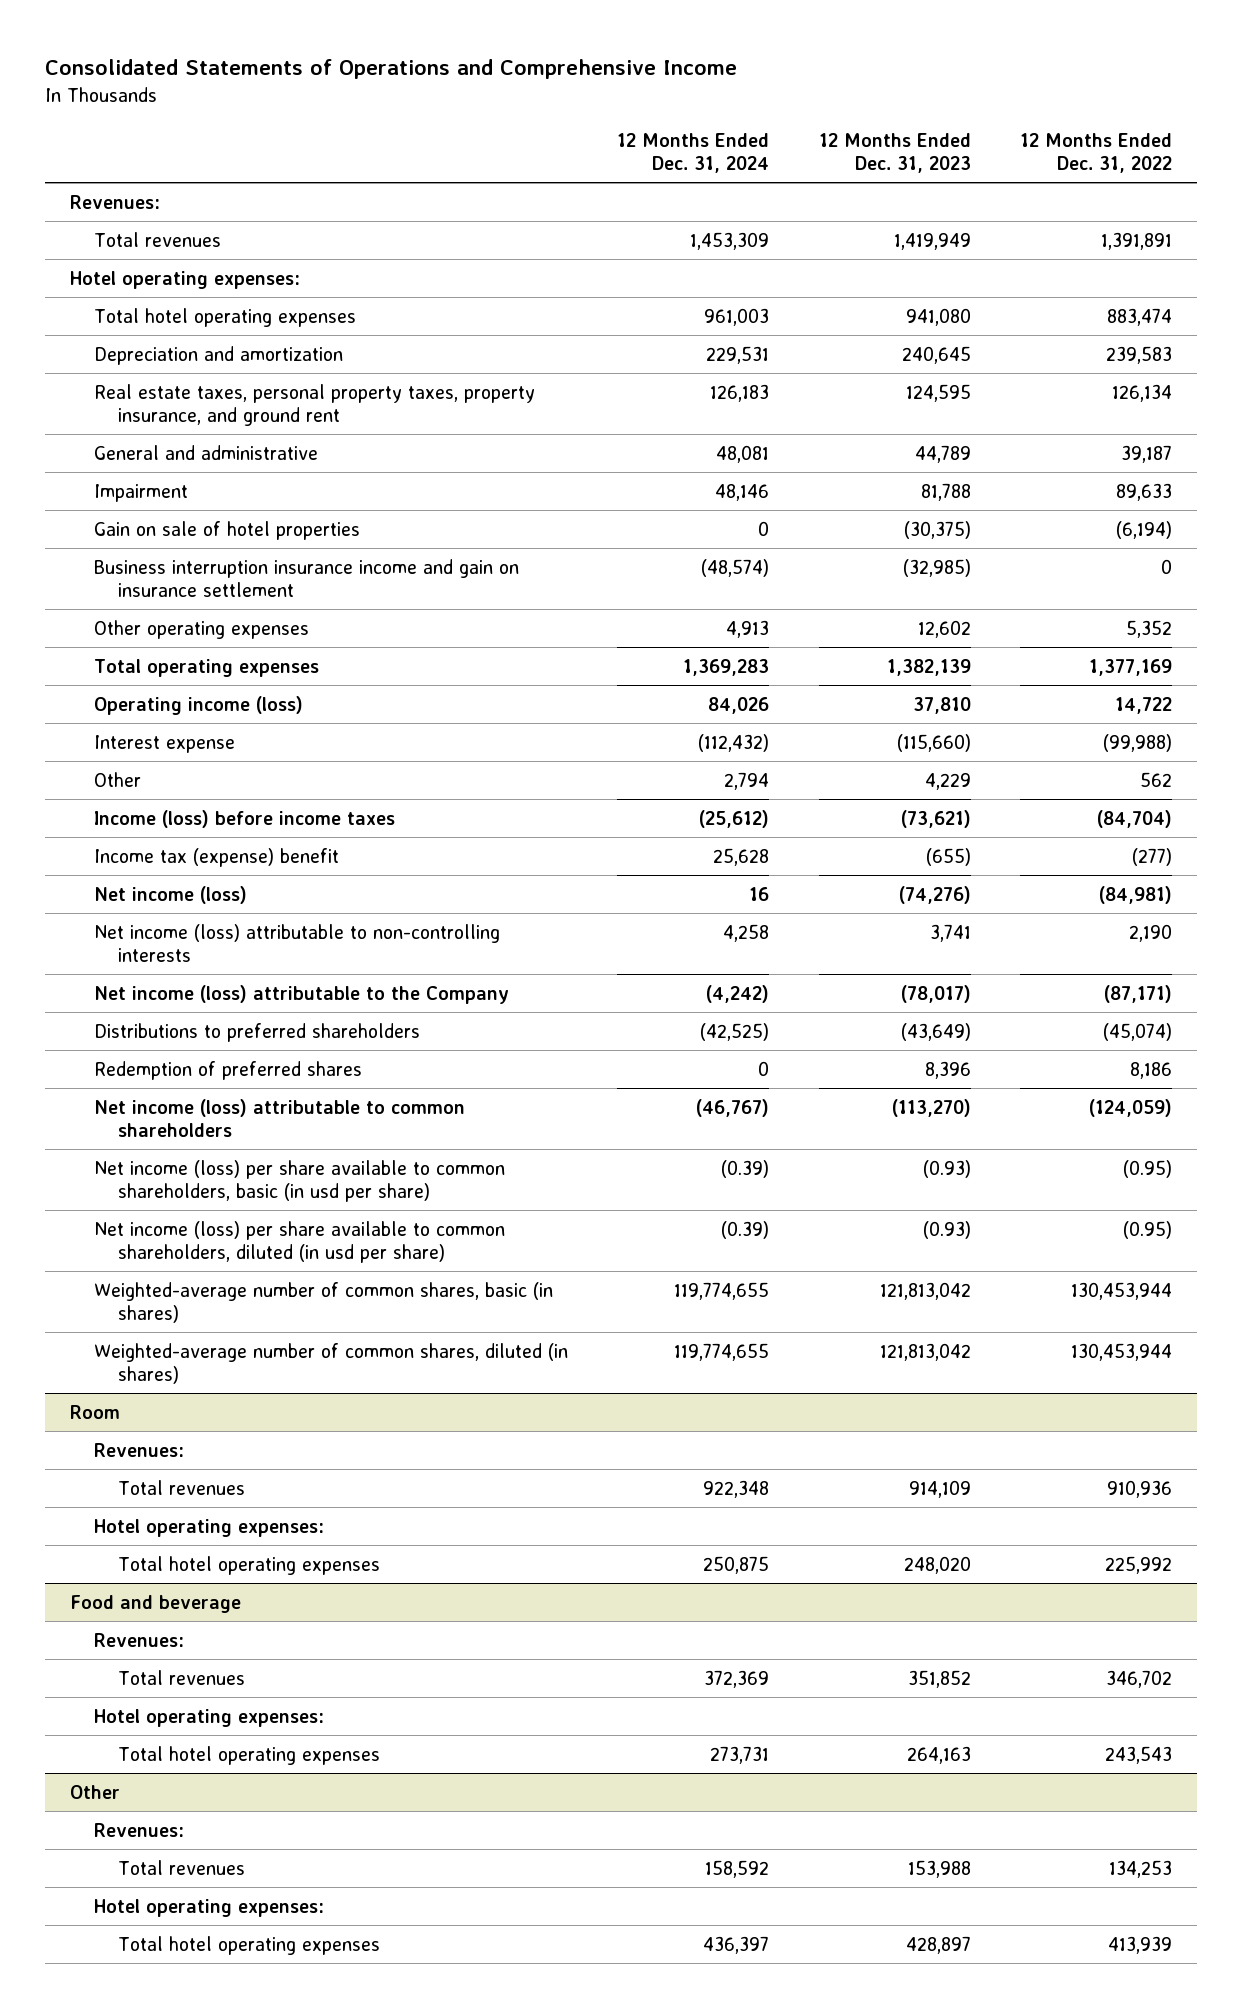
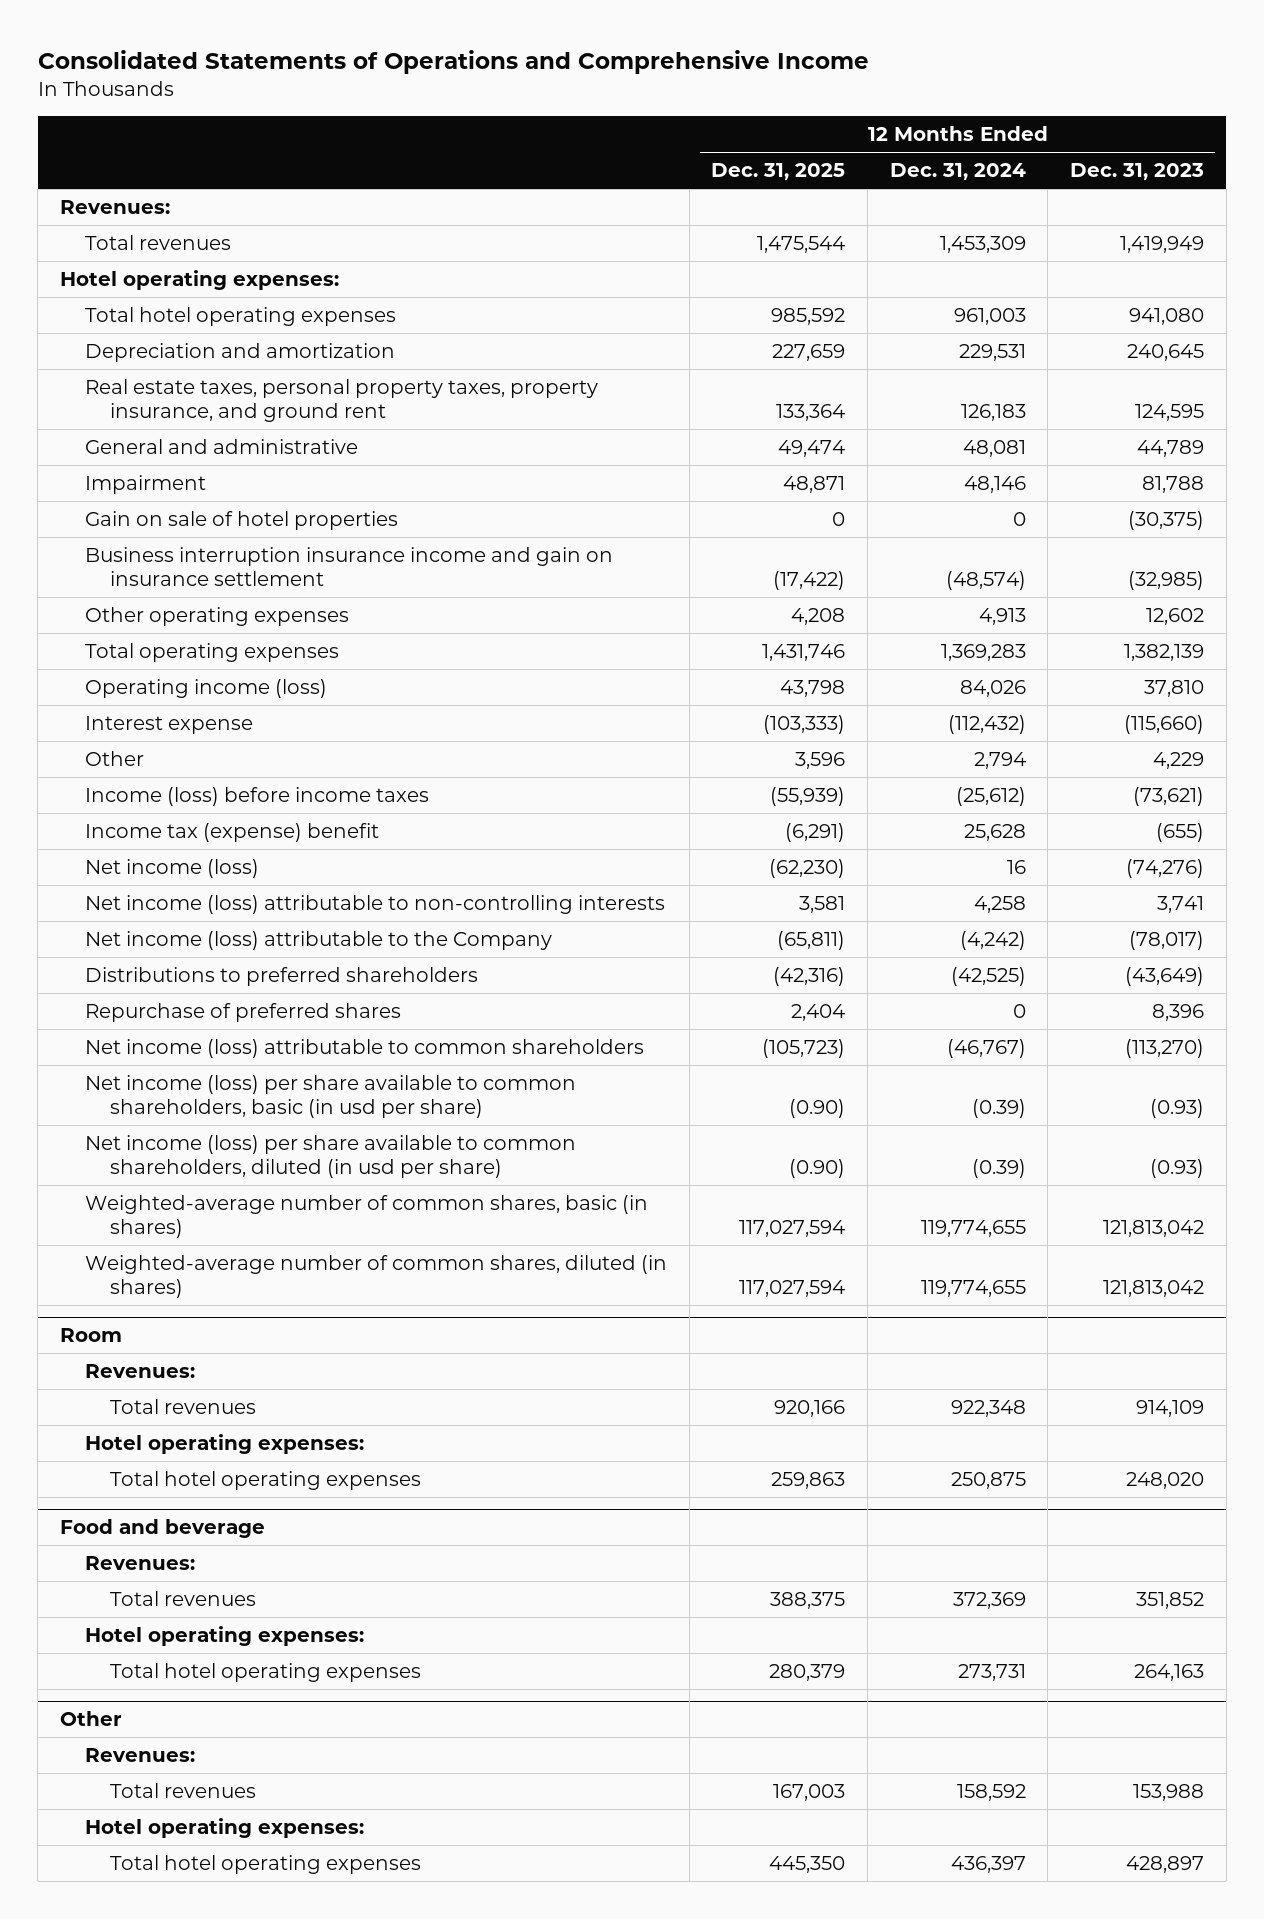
[1019,132,1172,174] 12 Months Ended Dec. 31, 2022 -> none
none -> [711,163,846,181] Dec. 31, 2025
[93,1060,362,1080] Redemption of preferred shares -> [84,1002,401,1022] Repurchase of preferred shares

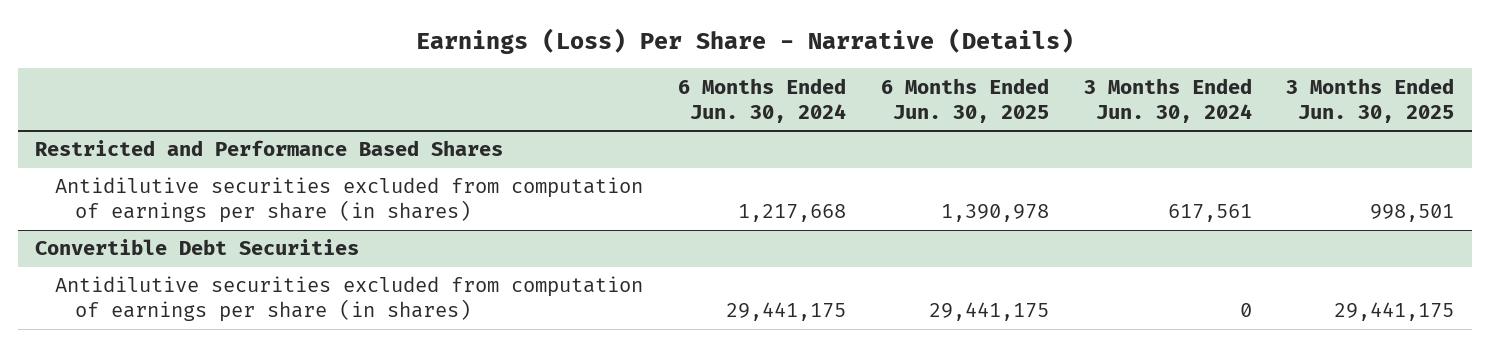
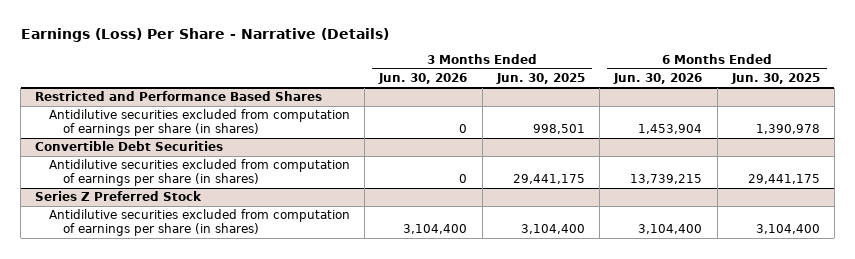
[677,77,846,123] 6 Months Ended Jun. 30, 2024 -> none
[1083,77,1252,123] 3 Months Ended Jun. 30, 2024 -> none
none -> [378,73,468,85] Jun. 30, 2026
none -> [613,73,703,85] Jun. 30, 2026
none -> [35,191,203,202] Series Z Preferred Stock
none -> [49,209,351,237] Antidilutive securities excluded from computation of earnings per share (in shares)

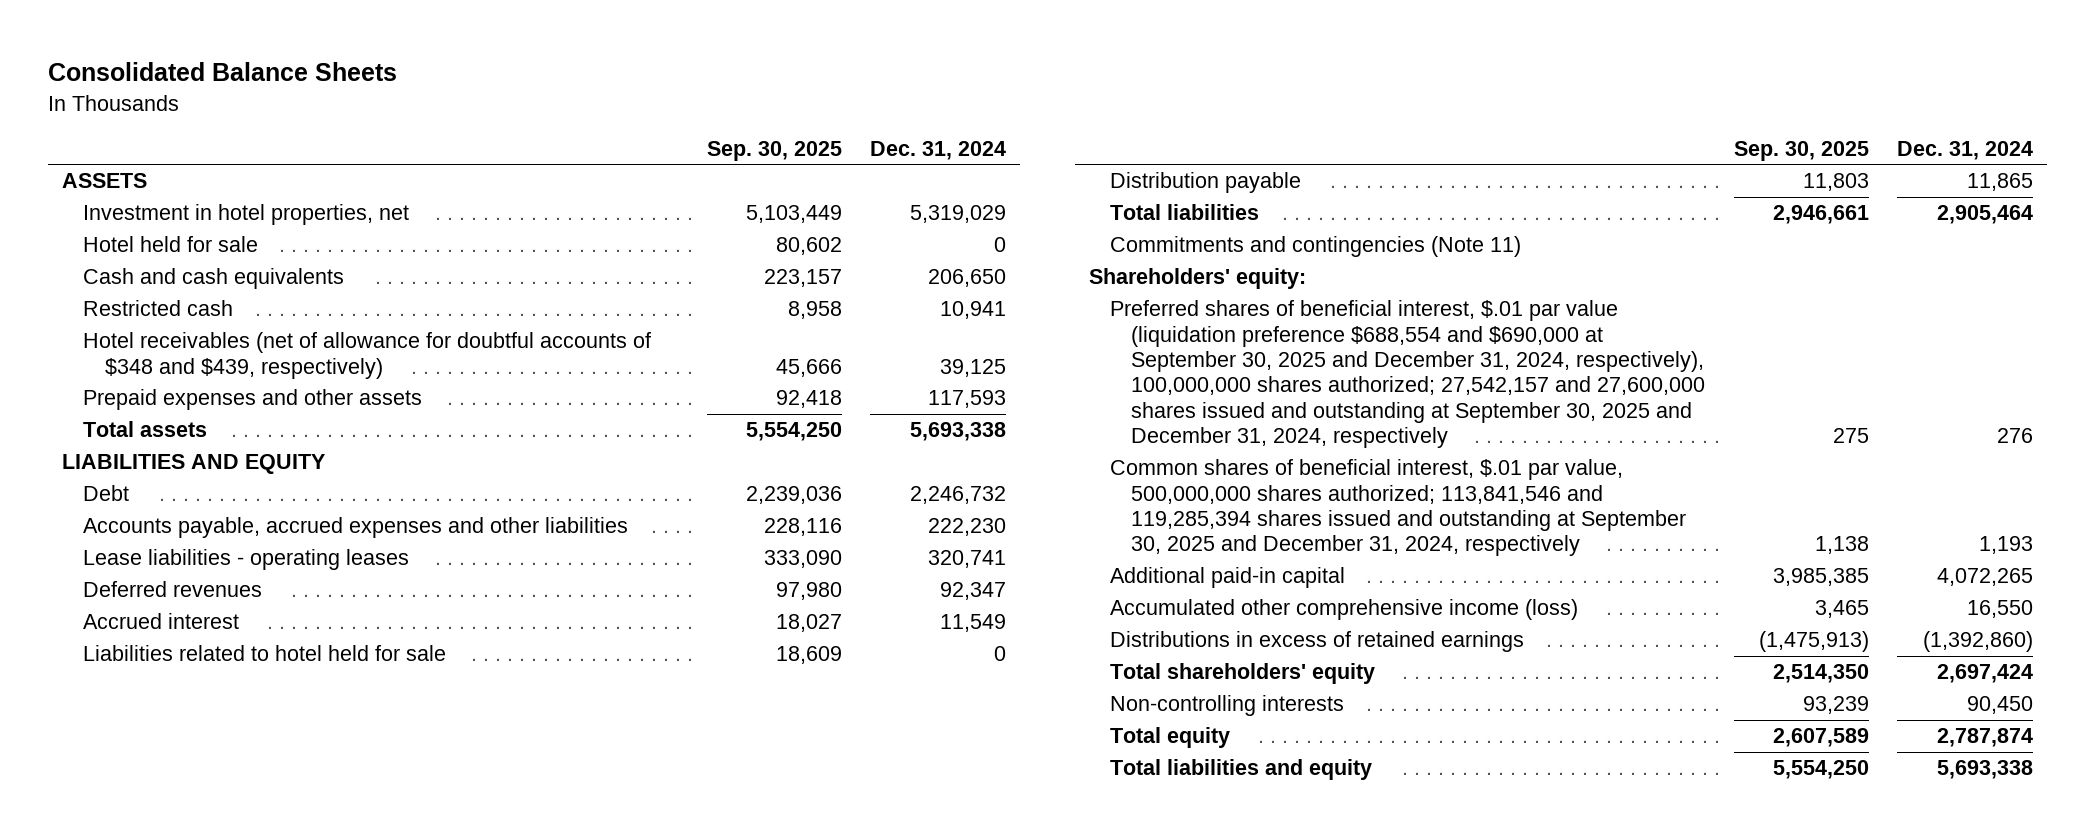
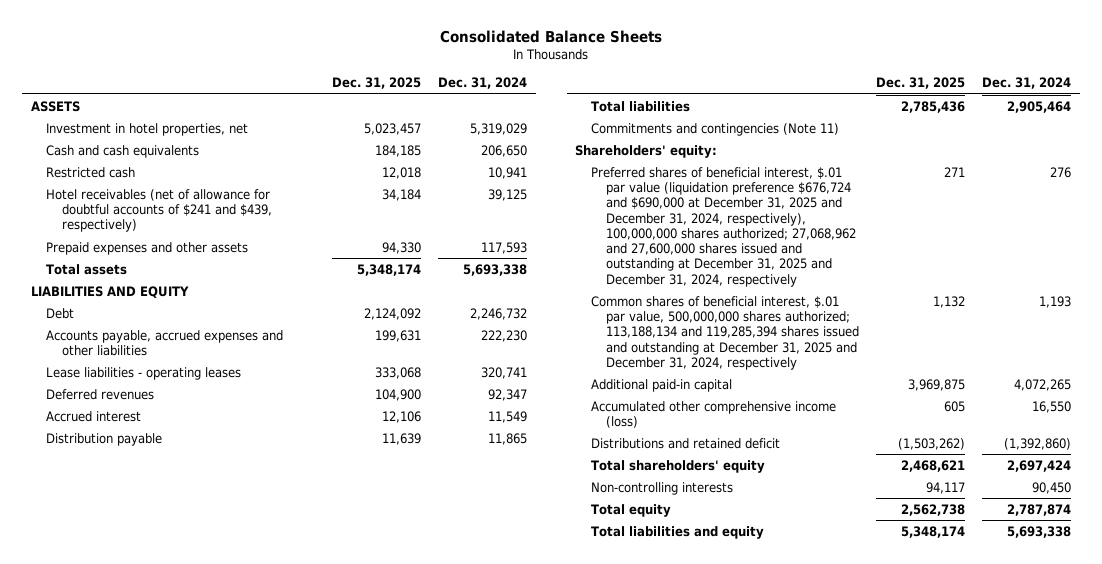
[706,140,842,161] Sep. 30, 2025 -> none
none -> [331,77,421,90] Dec. 31, 2025
[83,236,259,253] Hotel held for sale -> none
[83,332,652,379] Hotel receivables (net of allowance for doubtful accounts of $348 and $439, respectively) -> [46,188,272,233] Hotel receivables (net of allowance for doubtful accounts of $241 and $439, respectively)
[83,645,447,662] Liabilities related to hotel held for sale -> none
[1110,300,1706,449] Preferred shares of beneficial interest, $.01 par value (liquidation preference $688,554 and $690,000 at September 30, 2025 and December 31, 2024, respectively), 100,000,000 shares authorized; 27,542,157 and 27,600,000 shares issued and outstanding at September 30, 2025 and December 31, 2024, respectively -> [590,166,856,287] Preferred shares of beneficial interest, $.01 par value (liquidation preference $676,724 and $690,000 at December 31, 2025 and December 31, 2024, respectively), 100,000,000 shares authorized; 27,068,962 and 27,600,000 shares issued and outstanding at December 31, 2025 and December 31, 2024, respectively
[1110,459,1687,557] Common shares of beneficial interest, $.01 par value, 500,000,000 shares authorized; 113,841,546 and 119,285,394 shares issued and outstanding at September 30, 2025 and December 31, 2024, respectively -> [590,295,859,370] Common shares of beneficial interest, $.01 par value, 500,000,000 shares authorized; 113,188,134 and 119,285,394 shares issued and outstanding at December 31, 2025 and December 31, 2024, respectively
[1110,631,1525,653] Distributions in excess of retained earnings -> [590,437,780,449] Distributions and retained deficit

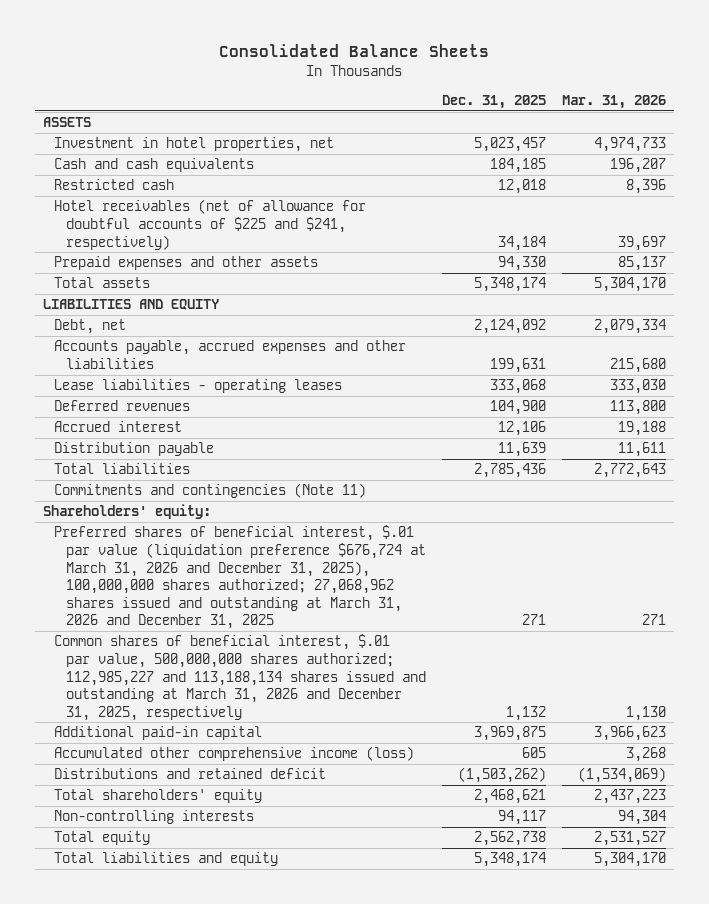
[437,77,527,90] Dec. 31, 2024 -> none
none -> [561,95,666,110] Mar. 31, 2026
[46,188,272,233] Hotel receivables (net of allowance for doubtful accounts of $241 and $439, respectively) -> [54,199,367,250] Hotel receivables (net of allowance for doubtful accounts of $225 and $241, respectively)
[46,307,75,319] Debt -> [54,319,127,335] Debt, net
[590,166,856,287] Preferred shares of beneficial interest, $.01 par value (liquidation preference $676,724 and $690,000 at December 31, 2025 and December 31, 2024, respectively), 100,000,000 shares authorized; 27,068,962 and 27,600,000 shares issued and outstanding at December 31, 2025 and December 31, 2024, respectively -> [54,525,427,630] Preferred shares of beneficial interest, $.01 par value (liquidation preference $676,724 at March 31, 2026 and December 31, 2025), 100,000,000 shares authorized; 27,068,962 shares issued and outstanding at March 31, 2026 and December 31, 2025
[590,295,859,370] Common shares of beneficial interest, $.01 par value, 500,000,000 shares authorized; 113,188,134 and 119,285,394 shares issued and outstanding at December 31, 2025 and December 31, 2024, respectively -> [54,634,427,721] Common shares of beneficial interest, $.01 par value, 500,000,000 shares authorized; 112,985,227 and 113,188,134 shares issued and outstanding at March 31, 2026 and December 31, 2025, respectively

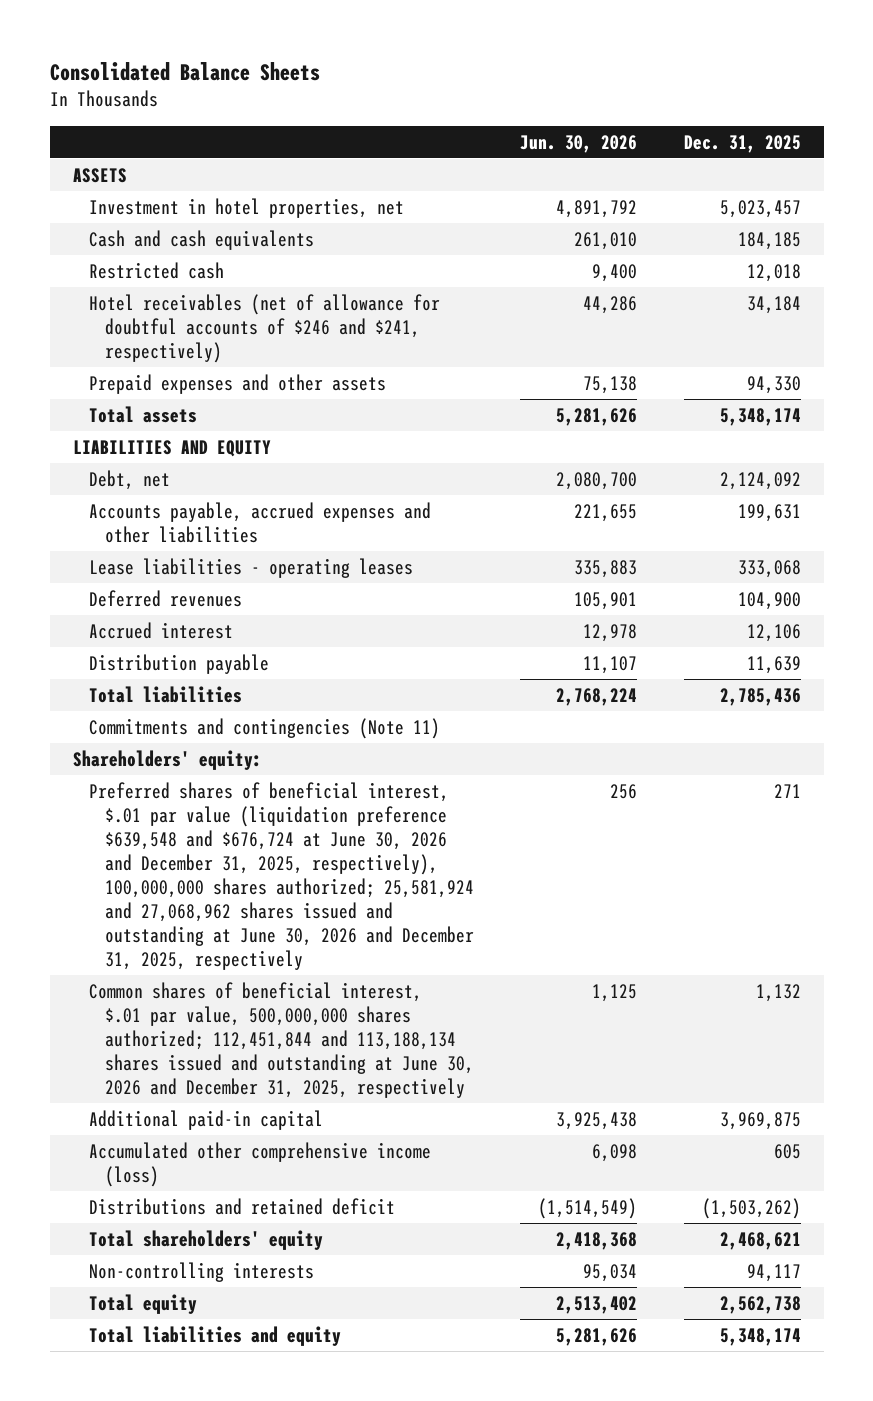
[561,95,666,110] Mar. 31, 2026 -> none
none -> [520,134,638,153] Jun. 30, 2026
[54,199,367,250] Hotel receivables (net of allowance for doubtful accounts of $225 and $241, respectively) -> [88,293,440,363] Hotel receivables (net of allowance for doubtful accounts of $246 and $241, respectively)
[54,525,427,630] Preferred shares of beneficial interest, $.01 par value (liquidation preference $676,724 at March 31, 2026 and December 31, 2025), 100,000,000 shares authorized; 27,068,962 shares issued and outstanding at March 31, 2026 and December 31, 2025 -> [88,781,474,970] Preferred shares of beneficial interest, $.01 par value (liquidation preference $639,548 and $676,724 at June 30, 2026 and December 31, 2025, respectively), 100,000,000 shares authorized; 25,581,924 and 27,068,962 shares issued and outstanding at June 30, 2026 and December 31, 2025, respectively
[54,634,427,721] Common shares of beneficial interest, $.01 par value, 500,000,000 shares authorized; 112,985,227 and 113,188,134 shares issued and outstanding at March 31, 2026 and December 31, 2025, respectively -> [88,981,474,1098] Common shares of beneficial interest, $.01 par value, 500,000,000 shares authorized; 112,451,844 and 113,188,134 shares issued and outstanding at June 30, 2026 and December 31, 2025, respectively

